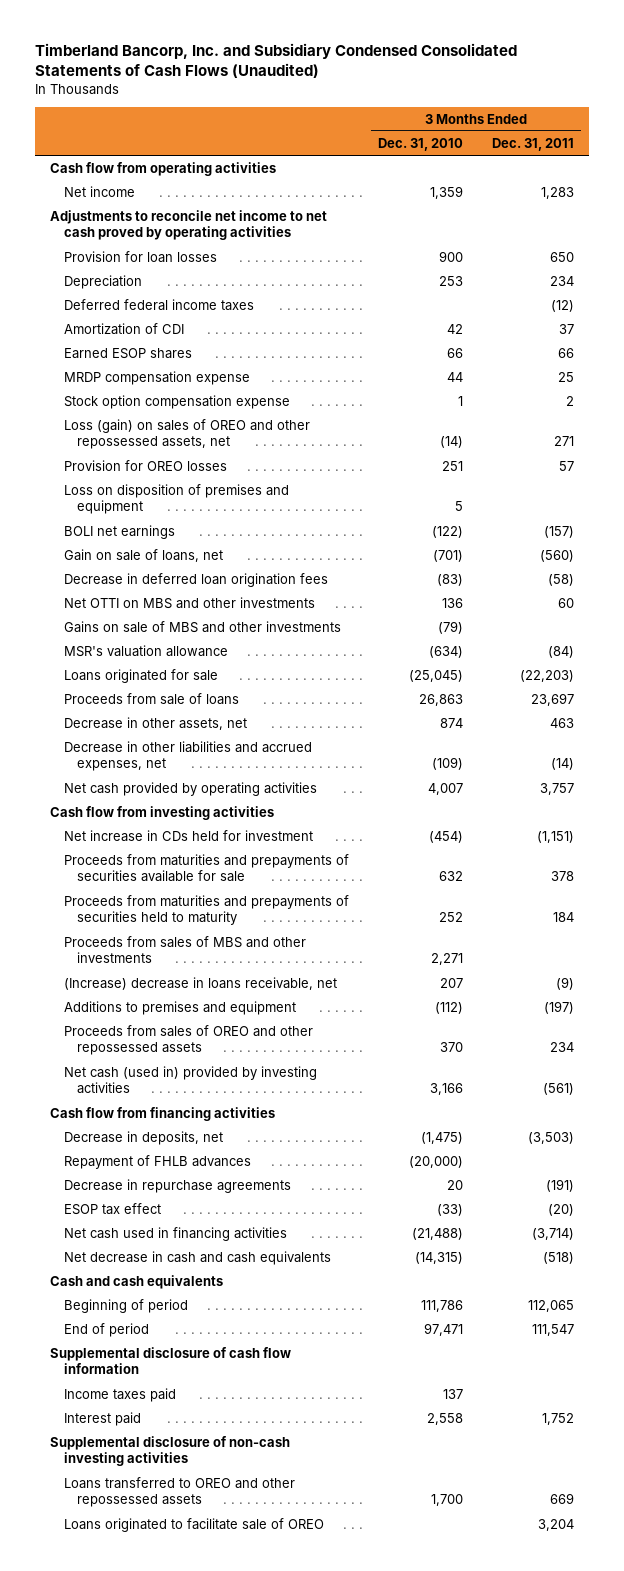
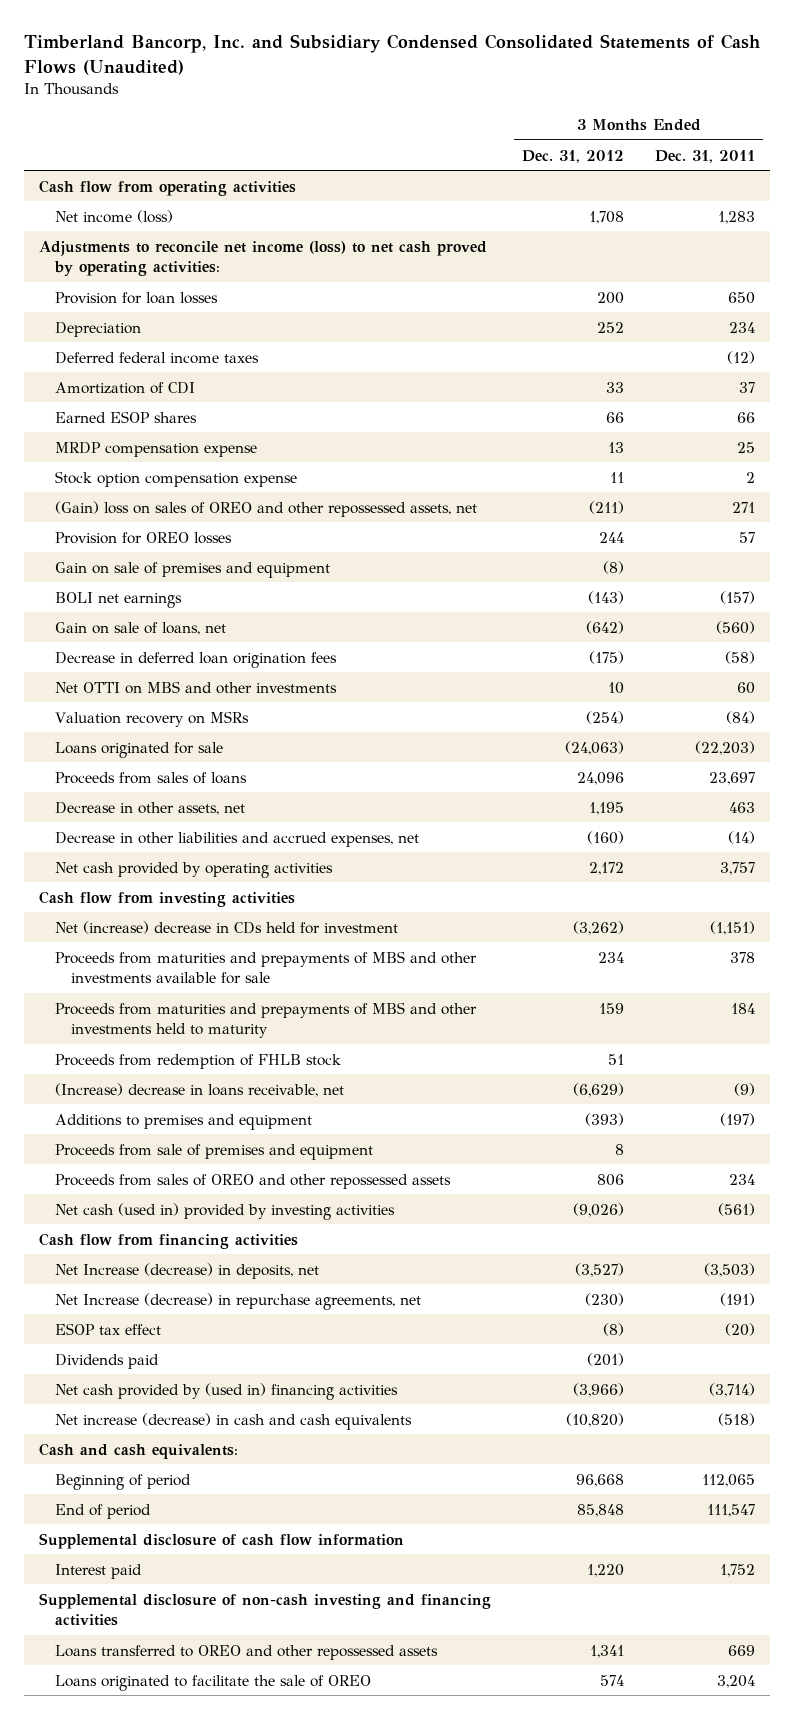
[377,137,463,151] Dec. 31, 2010 -> none
none -> [522,149,625,163] Dec. 31, 2012
[63,185,135,197] Net income -> [54,209,173,223] Net income (loss)
[49,209,327,241] Adjustments to reconcile net income to net cash proved by operating activities -> [39,240,488,276] Adjustments to reconcile net income (loss) to net cash proved by operating activities:
[63,418,310,450] Loss (gain) on sales of OREO and other repossessed assets, net -> [54,500,477,517] (Gain) loss on sales of OREO and other repossessed assets, net
[63,483,289,515] Loss on disposition of premises and equipment -> [54,561,330,578] Gain on sale of premises and equipment
[63,620,341,633] Gains on sale of MBS and other investments -> none
[63,644,228,657] MSR's valuation allowance -> none
none -> [54,710,249,727] Valuation recovery on MSRs
[63,692,239,705] Proceeds from sale of loans -> [54,771,247,784] Proceeds from sales of loans
[63,935,306,964] Proceeds from sales of MBS and other investments -> none
[63,829,313,842] Net increase in CDs held for investment -> [54,920,398,934] Net (increase) decrease in CDs held for investment
[63,853,349,883] Proceeds from maturities and prepayments of securities available for sale -> [54,950,477,984] Proceeds from maturities and prepayments of MBS and other investments available for sale
[63,894,349,926] Proceeds from maturities and prepayments of securities held to maturity -> [54,1001,477,1038] Proceeds from maturities and prepayments of MBS and other investments held to maturity
none -> [54,1053,341,1069] Proceeds from redemption of FHLB stock
none -> [54,1143,373,1160] Proceeds from sale of premises and equipment
[63,1154,251,1169] Repayment of FHLB advances -> none
[63,1130,223,1145] Decrease in deposits, net -> [54,1262,319,1279] Net Increase (decrease) in deposits, net
[63,1178,291,1193] Decrease in repurchase agreements -> [54,1292,421,1310] Net Increase (decrease) in repurchase agreements, net
none -> [54,1353,159,1369] Dividends paid
[63,1226,287,1241] Net cash used in financing activities -> [54,1382,398,1400] Net cash provided by (used in) financing activities
[63,1250,331,1265] Net decrease in cash and cash equivalents -> [54,1412,412,1430] Net increase (decrease) in cash and cash equivalents
[49,1274,223,1289] Cash and cash equivalents -> [39,1442,239,1459] Cash and cash equivalents:
[63,1387,176,1402] Income taxes paid -> none
[49,1435,290,1467] Supplemental disclosure of non-cash investing activities -> [39,1592,492,1626] Supplemental disclosure of non-cash investing and financing activities
[63,1517,324,1532] Loans originated to facilitate sale of OREO -> [54,1674,371,1691] Loans originated to facilitate the sale of OREO

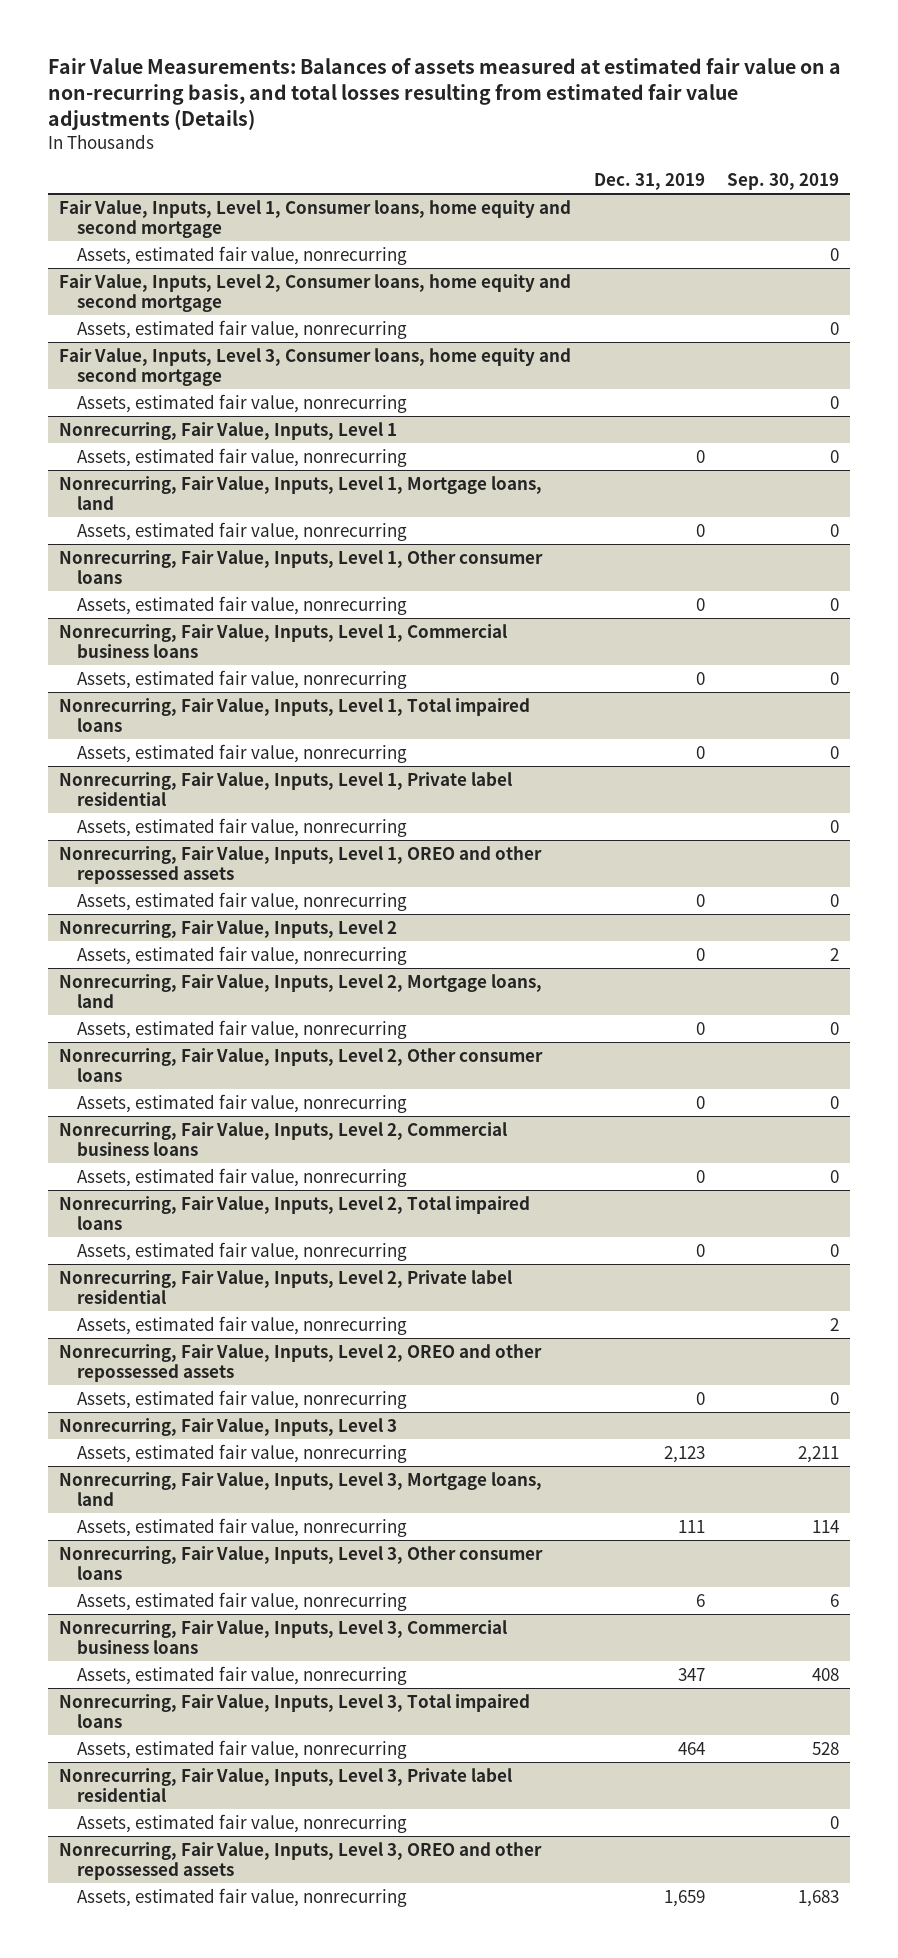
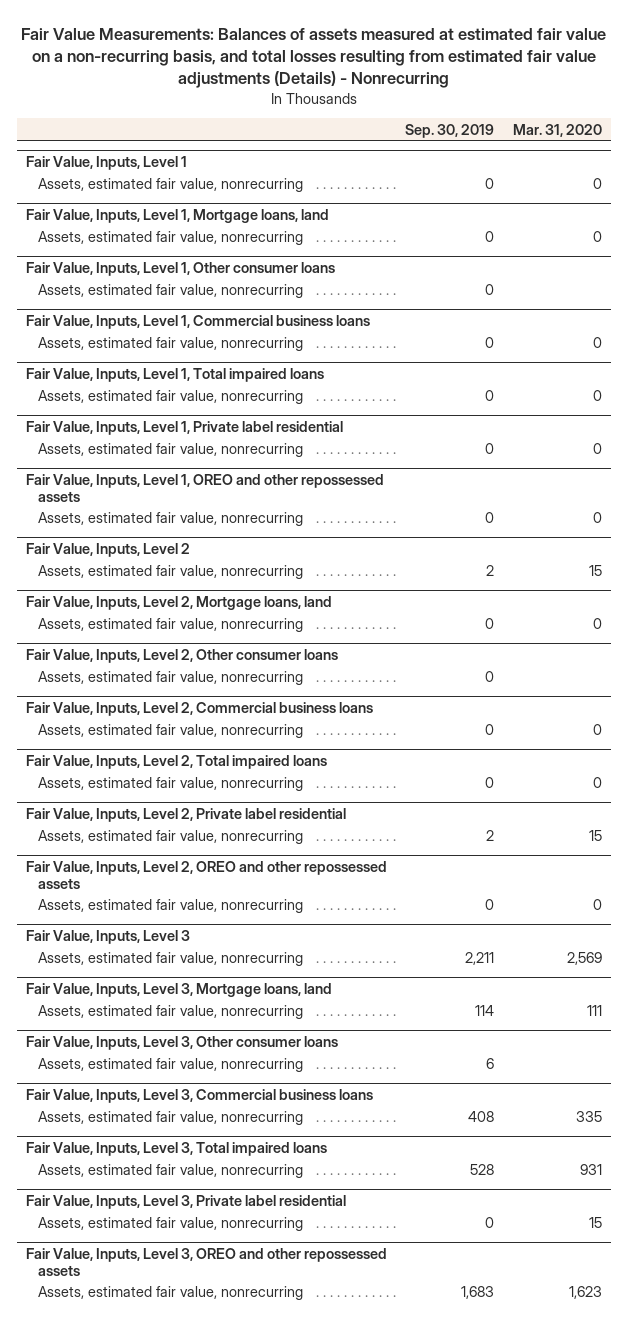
[47,58,841,131] Fair Value Measurements: Balances of assets measured at estimated fair value on a non-recurring basis, and total losses resulting from estimated fair value adjustments (Details) -> [20,27,606,89] Fair Value Measurements: Balances of assets measured at estimated fair value on a non-recurring basis, and total losses resulting from estimated fair value adjustments (Details) - Nonrecurring
[593,172,705,190] Dec. 31, 2019 -> none
none -> [512,123,602,137] Mar. 31, 2020
[59,199,572,238] Fair Value, Inputs, Level 1, Consumer loans, home equity and second mortgage -> none
[77,245,408,265] Assets, estimated fair value, nonrecurring -> none
[59,273,572,312] Fair Value, Inputs, Level 2, Consumer loans, home equity and second mortgage -> none
[77,319,408,339] Assets, estimated fair value, nonrecurring -> none
[59,347,572,386] Fair Value, Inputs, Level 3, Consumer loans, home equity and second mortgage -> none
[77,393,408,413] Assets, estimated fair value, nonrecurring -> none
[59,421,398,440] Nonrecurring, Fair Value, Inputs, Level 1 -> [26,155,188,170] Fair Value, Inputs, Level 1
[59,475,543,510] Nonrecurring, Fair Value, Inputs, Level 1, Mortgage loans, land -> [26,208,330,223] Fair Value, Inputs, Level 1, Mortgage loans, land
[59,549,544,584] Nonrecurring, Fair Value, Inputs, Level 1, Other consumer loans -> [26,261,336,276] Fair Value, Inputs, Level 1, Other consumer loans
[59,623,508,658] Nonrecurring, Fair Value, Inputs, Level 1, Commercial business loans -> [26,314,371,329] Fair Value, Inputs, Level 1, Commercial business loans
[59,697,531,732] Nonrecurring, Fair Value, Inputs, Level 1, Total impaired loans -> [26,367,325,382] Fair Value, Inputs, Level 1, Total impaired loans
[59,771,513,806] Nonrecurring, Fair Value, Inputs, Level 1, Private label residential -> [26,420,344,435] Fair Value, Inputs, Level 1, Private label residential
[59,845,543,884] Nonrecurring, Fair Value, Inputs, Level 1, OREO and other repossessed assets -> [26,473,385,502] Fair Value, Inputs, Level 1, OREO and other repossessed assets
[59,919,398,938] Nonrecurring, Fair Value, Inputs, Level 2 -> [26,542,191,557] Fair Value, Inputs, Level 2
[59,973,543,1008] Nonrecurring, Fair Value, Inputs, Level 2, Mortgage loans, land -> [26,595,333,610] Fair Value, Inputs, Level 2, Mortgage loans, land
[59,1047,544,1082] Nonrecurring, Fair Value, Inputs, Level 2, Other consumer loans -> [26,648,339,663] Fair Value, Inputs, Level 2, Other consumer loans
[59,1121,508,1156] Nonrecurring, Fair Value, Inputs, Level 2, Commercial business loans -> [26,701,374,716] Fair Value, Inputs, Level 2, Commercial business loans
[59,1195,531,1230] Nonrecurring, Fair Value, Inputs, Level 2, Total impaired loans -> [26,754,328,769] Fair Value, Inputs, Level 2, Total impaired loans
[59,1269,513,1304] Nonrecurring, Fair Value, Inputs, Level 2, Private label residential -> [26,807,347,822] Fair Value, Inputs, Level 2, Private label residential
[59,1343,543,1382] Nonrecurring, Fair Value, Inputs, Level 2, OREO and other repossessed assets -> [26,860,388,889] Fair Value, Inputs, Level 2, OREO and other repossessed assets
[59,1417,398,1436] Nonrecurring, Fair Value, Inputs, Level 3 -> [26,929,191,944] Fair Value, Inputs, Level 3
[59,1471,543,1506] Nonrecurring, Fair Value, Inputs, Level 3, Mortgage loans, land -> [26,982,333,997] Fair Value, Inputs, Level 3, Mortgage loans, land
[59,1545,544,1580] Nonrecurring, Fair Value, Inputs, Level 3, Other consumer loans -> [26,1035,339,1050] Fair Value, Inputs, Level 3, Other consumer loans
[59,1619,508,1654] Nonrecurring, Fair Value, Inputs, Level 3, Commercial business loans -> [26,1088,374,1103] Fair Value, Inputs, Level 3, Commercial business loans
[59,1693,531,1728] Nonrecurring, Fair Value, Inputs, Level 3, Total impaired loans -> [26,1141,328,1156] Fair Value, Inputs, Level 3, Total impaired loans
[59,1767,513,1802] Nonrecurring, Fair Value, Inputs, Level 3, Private label residential -> [26,1194,347,1209] Fair Value, Inputs, Level 3, Private label residential
[59,1841,543,1880] Nonrecurring, Fair Value, Inputs, Level 3, OREO and other repossessed assets -> [26,1247,388,1276] Fair Value, Inputs, Level 3, OREO and other repossessed assets

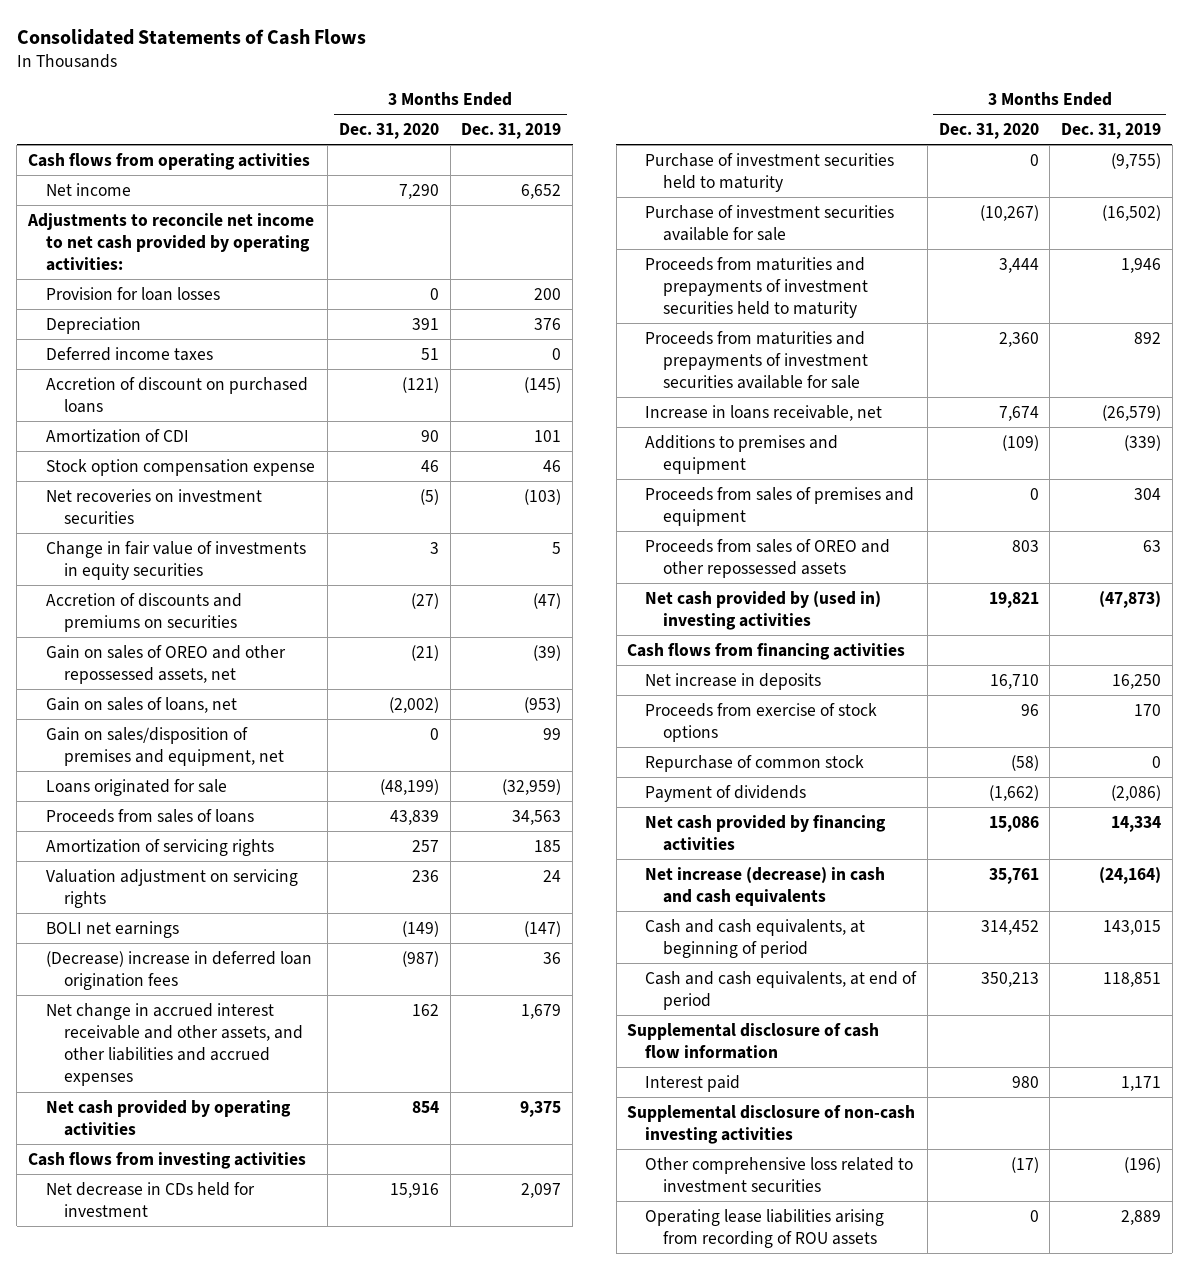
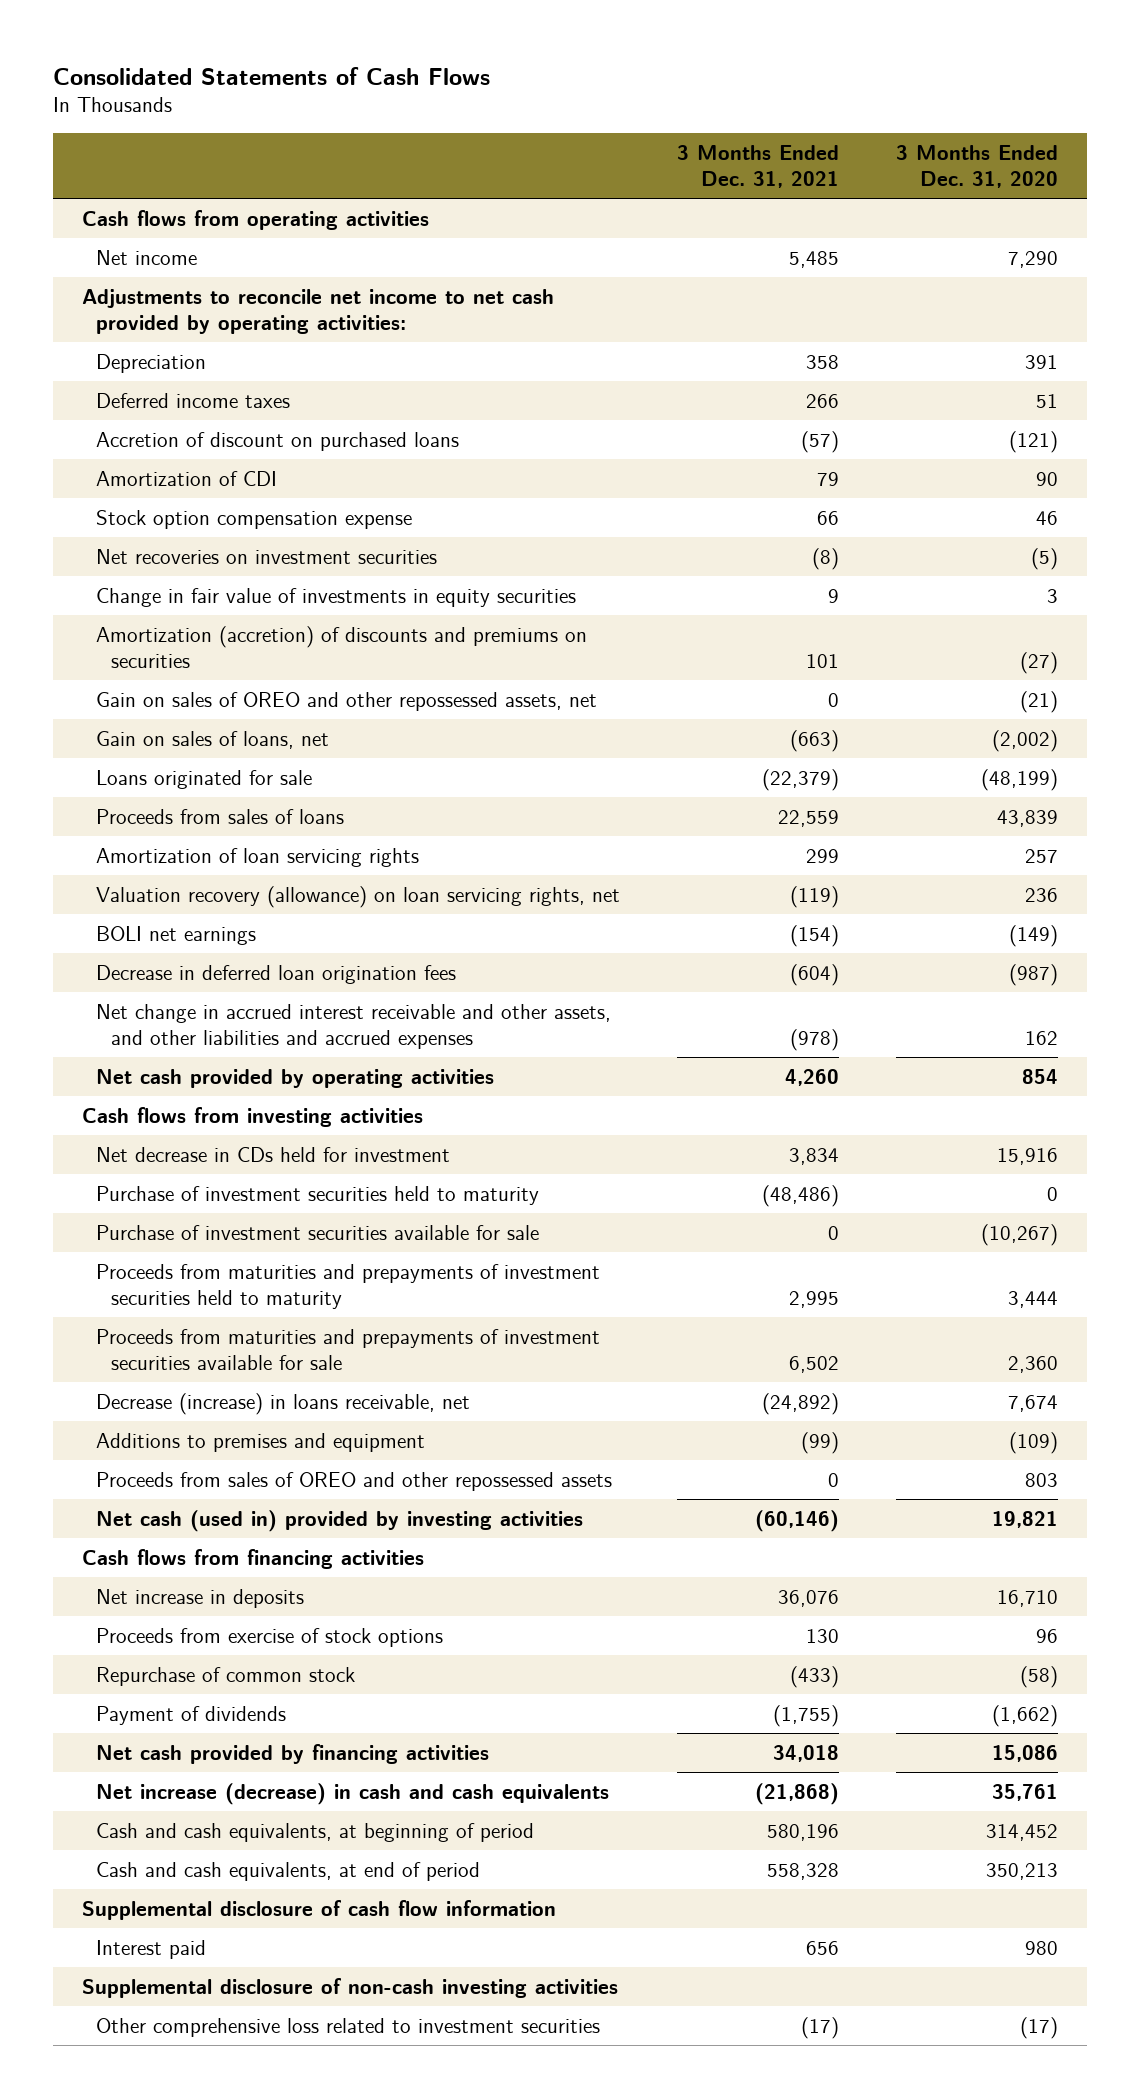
[461,122,562,139] Dec. 31, 2019 -> none
none -> [677,144,840,188] 3 Months Ended Dec. 31, 2021
[45,286,220,301] Provision for loan losses -> none
[45,592,242,632] Accretion of discounts and premiums on securities -> [96,625,588,668] Amortization (accretion) of discounts and premiums on securities
[45,726,284,766] Gain on sales/disposition of premises and equipment, net -> none
[45,838,274,856] Amortization of servicing rights -> [96,847,420,867] Amortization of loan servicing rights
[45,868,298,908] Valuation adjustment on servicing rights -> [96,885,621,908] Valuation recovery (allowance) on loan servicing rights, net
[45,950,312,990] (Decrease) increase in deferred loan origination fees -> [96,964,457,984] Decrease in deferred loan origination fees
[645,404,883,421] Increase in loans receivable, net -> [96,1392,471,1415] Decrease (increase) in loans receivable, net
[645,486,915,526] Proceeds from sales of premises and equipment -> none
[645,590,882,630] Net cash provided by (used in) investing activities -> [96,1509,584,1532] Net cash (used in) provided by investing activities
[645,1208,885,1248] Operating lease liabilities arising from recording of ROU assets -> none

